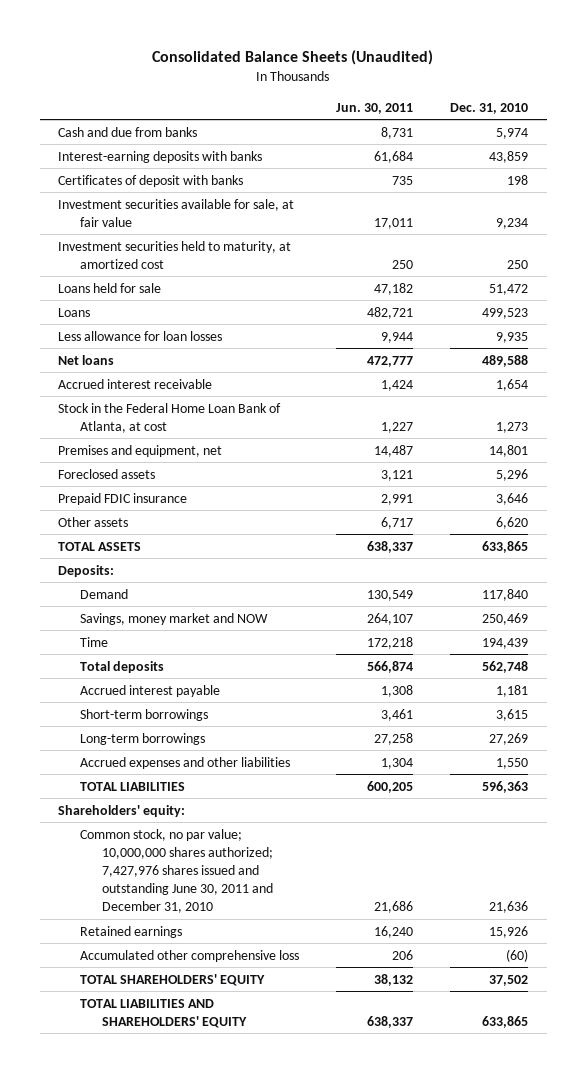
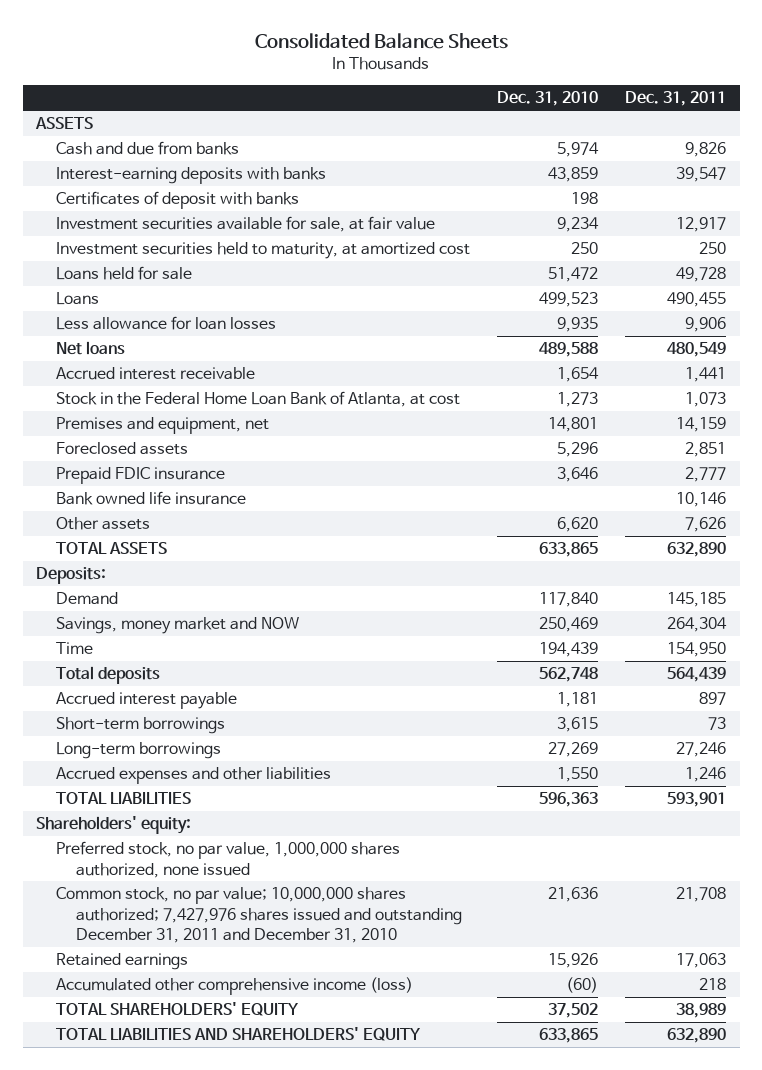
[152,49,434,65] Consolidated Balance Sheets (Unaudited) -> [255,32,509,49] Consolidated Balance Sheets
[336,102,414,114] Jun. 30, 2011 -> none
none -> [625,91,727,107] Dec. 31, 2011
none -> [35,117,94,130] ASSETS
none -> [56,491,247,506] Bank owned life insurance
none -> [56,841,401,878] Preferred stock, no par value, 1,000,000 shares authorized, none issued
[80,828,274,914] Common stock, no par value; 10,000,000 shares authorized; 7,427,976 shares issued and outstanding June 30, 2011 and December 31, 2010 -> [56,887,463,943] Common stock, no par value; 10,000,000 shares authorized; 7,427,976 shares issued and outstanding December 31, 2011 and December 31, 2010
[80,949,300,962] Accumulated other comprehensive loss -> [56,977,414,996] Accumulated other comprehensive income (loss)

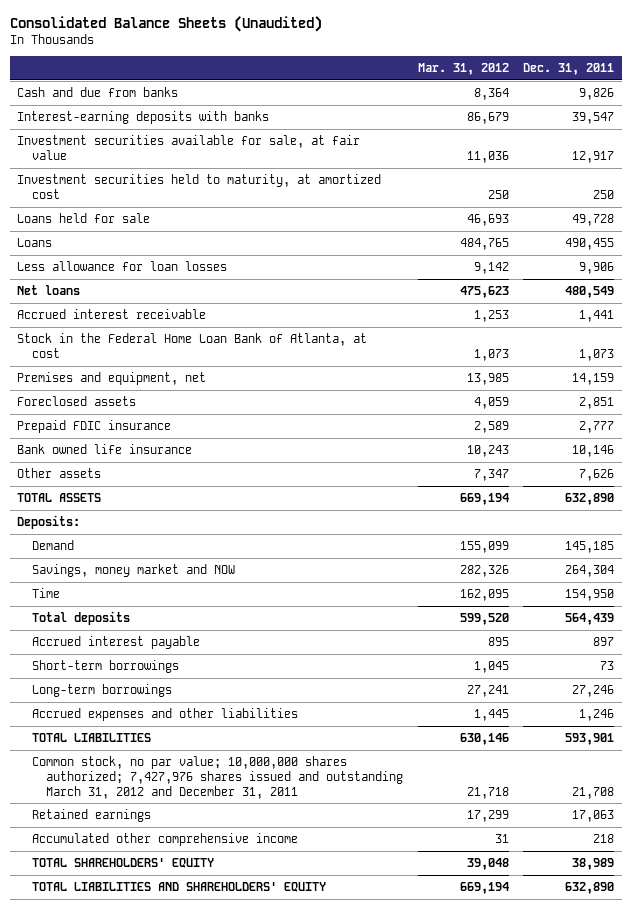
[255,32,509,49] Consolidated Balance Sheets -> [10,16,323,33] Consolidated Balance Sheets (Unaudited)
[497,91,599,107] Dec. 31, 2010 -> none
none -> [417,63,509,76] Mar. 31, 2012
[35,117,94,130] ASSETS -> none
[56,191,300,210] Certificates of deposit with banks -> none
[36,816,192,835] Shareholders' equity: -> none
[56,841,401,878] Preferred stock, no par value, 1,000,000 shares authorized, none issued -> none
[56,887,463,943] Common stock, no par value; 10,000,000 shares authorized; 7,427,976 shares issued and outstanding December 31, 2011 and December 31, 2010 -> [31,756,404,799] Common stock, no par value; 10,000,000 shares authorized; 7,427,976 shares issued and outstanding March 31, 2012 and December 31, 2011
[56,977,414,996] Accumulated other comprehensive income (loss) -> [31,833,298,847] Accumulated other comprehensive income

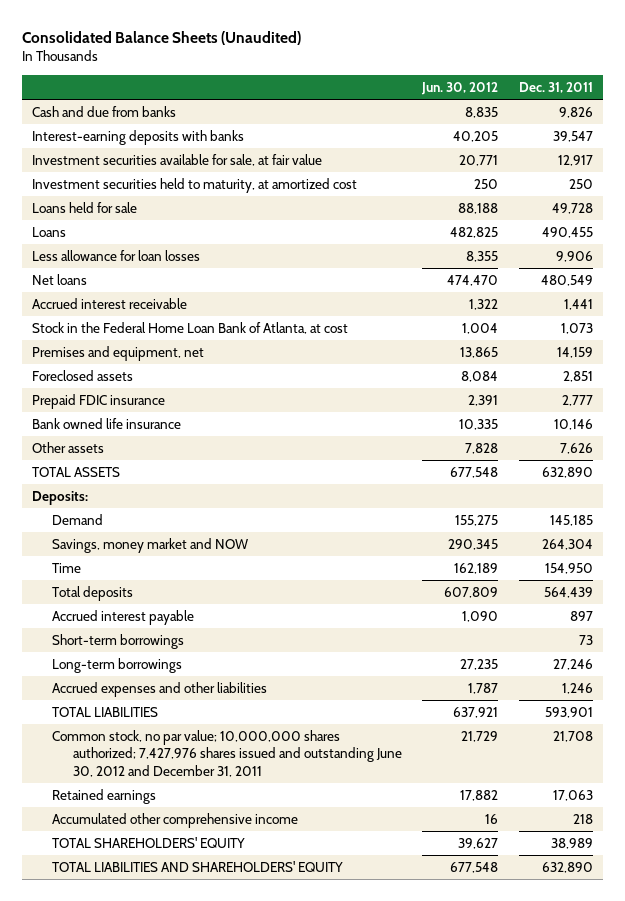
[417,63,509,76] Mar. 31, 2012 -> none
none -> [421,81,499,95] Jun. 30, 2012
[31,756,404,799] Common stock, no par value; 10,000,000 shares authorized; 7,427,976 shares issued and outstanding March 31, 2012 and December 31, 2011 -> [52,729,402,777] Common stock, no par value; 10,000,000 shares authorized; 7,427,976 shares issued and outstanding June 30, 2012 and December 31, 2011

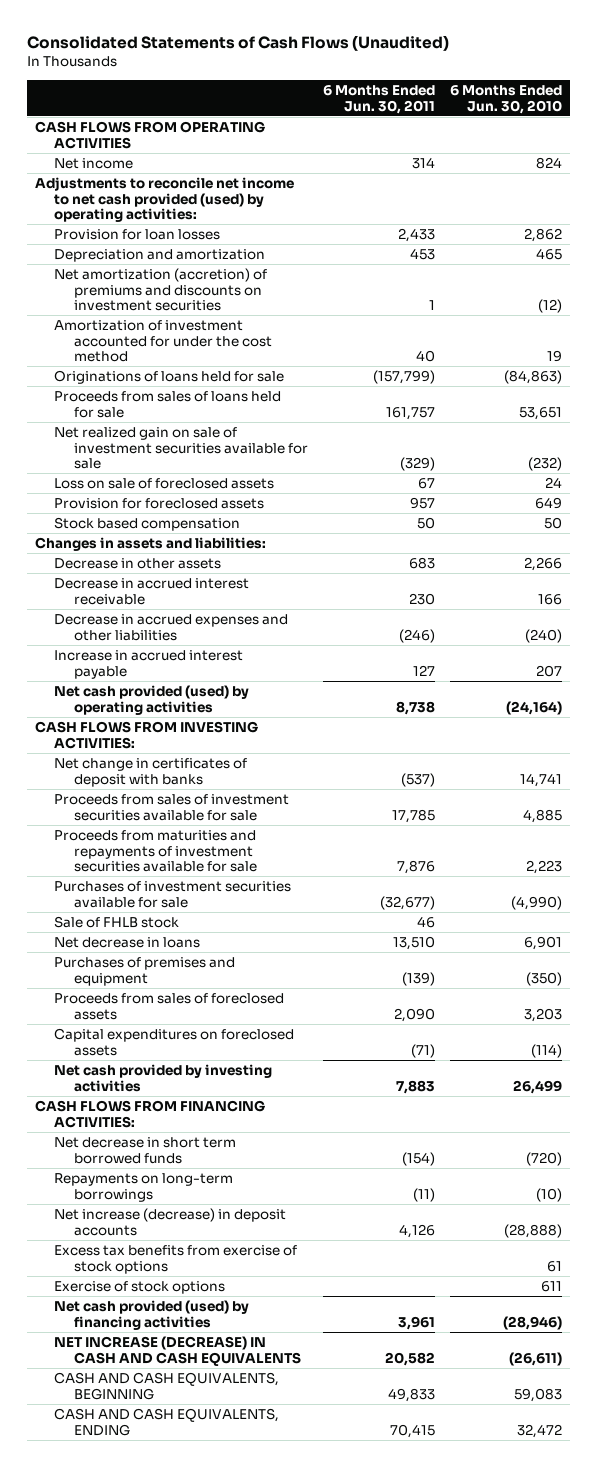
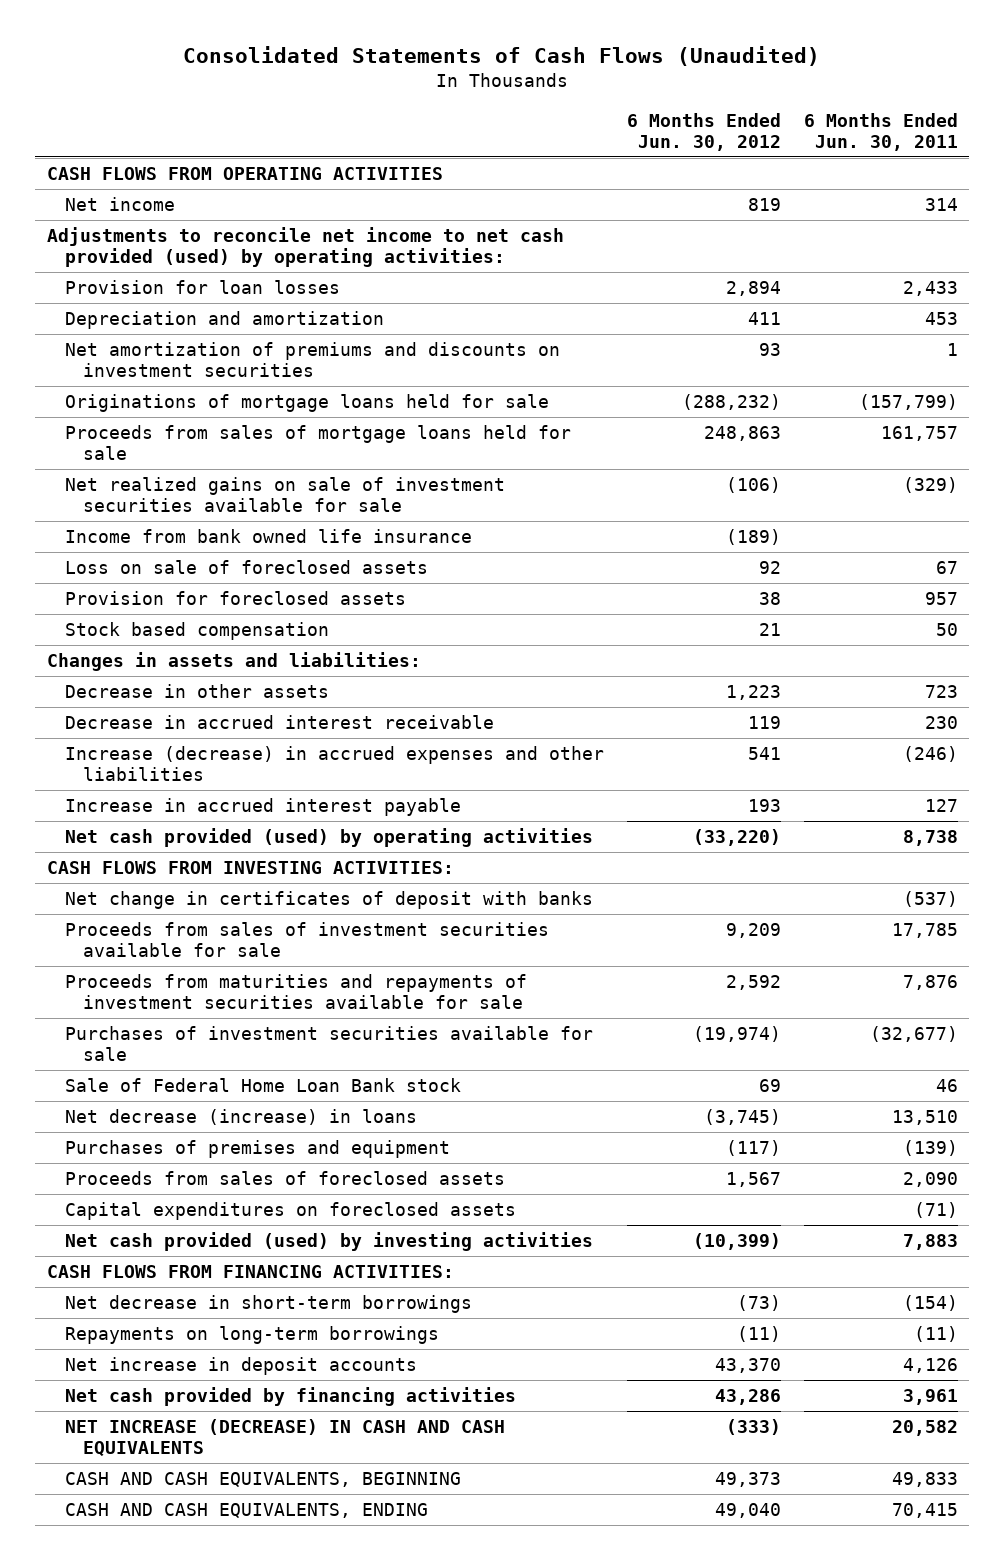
[450,84,563,114] 6 Months Ended Jun. 30, 2010 -> none
none -> [626,112,781,151] 6 Months Ended Jun. 30, 2012
[54,319,273,363] Amortization of investment accounted for under the cost method -> none
[54,267,268,312] Net amortization (accretion) of premiums and discounts on investment securities -> [64,341,560,378] Net amortization of premiums and discounts on investment securities
[54,369,285,384] Originations of loans held for sale -> [64,393,549,412] Originations of mortgage loans held for sale
[54,390,282,418] Proceeds from sales of loans held for sale -> [64,424,571,461] Proceeds from sales of mortgage loans held for sale
[54,426,309,470] Net realized gain on sale of investment securities available for sale -> [64,476,505,513] Net realized gains on sale of investment securities available for sale
none -> [64,528,472,543] Income from bank owned life insurance
[409,556,436,569] 683 -> [924,684,958,698] 723
[54,613,289,641] Decrease in accrued expenses and other liabilities -> [64,745,604,782] Increase (decrease) in accrued expenses and other liabilities
[54,915,180,928] Sale of FHLB stock -> [64,1077,461,1092] Sale of Federal Home Loan Bank stock
[54,936,201,948] Net decrease in loans -> [64,1108,417,1125] Net decrease (increase) in loans
[54,1063,273,1092] Net cash provided by investing activities -> [64,1231,593,1251] Net cash provided (used) by investing activities
[54,1136,237,1164] Net decrease in short term borrowed funds -> [64,1294,472,1313] Net decrease in short-term borrowings
[54,1244,298,1274] Excess tax benefits from exercise of stock options -> none
[54,1280,226,1294] Exercise of stock options -> none
[54,1207,287,1236] Net increase (decrease) in deposit accounts -> [64,1356,417,1375] Net increase in deposit accounts
[54,1299,250,1330] Net cash provided (used) by financing activities -> [64,1386,516,1406] Net cash provided by financing activities

